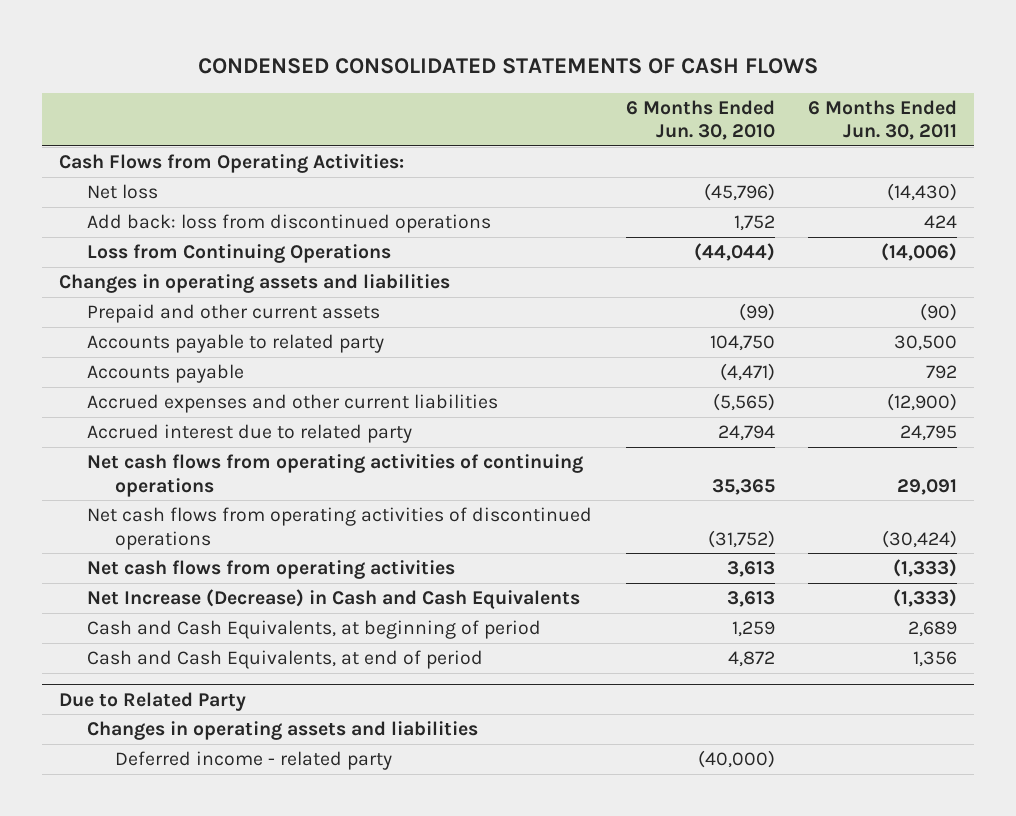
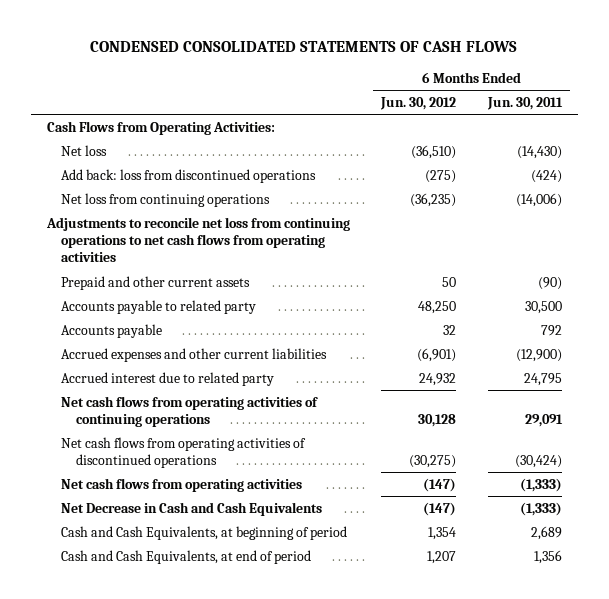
[625,99,775,141] 6 Months Ended Jun. 30, 2010 -> none
none -> [380,97,457,111] Jun. 30, 2012
[59,273,451,293] Changes in operating assets and liabilities -> none
[923,214,957,228] 424 -> [530,169,562,183] (424)
[87,243,392,263] Loss from Continuing Operations -> [61,192,271,207] Net loss from continuing operations
none -> [45,216,350,263] Adjustments to reconcile net loss from continuing operations to net cash flows from operating activities
[87,588,581,609] Net Increase (Decrease) in Cash and Cash Equivalents -> [61,501,323,516] Net Decrease in Cash and Cash Equivalents
[59,691,247,711] Due to Related Party -> none
[87,720,479,740] Changes in operating assets and liabilities -> none
[114,750,392,770] Deferred income - related party -> none

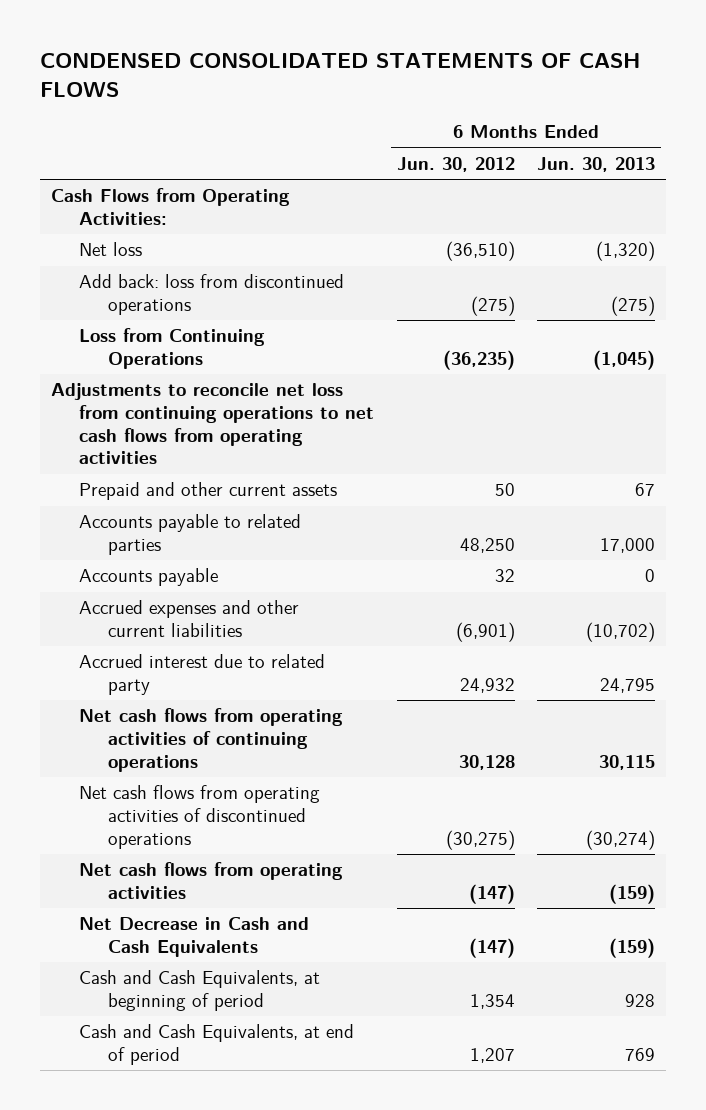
[486,97,563,111] Jun. 30, 2011 -> none
none -> [536,156,655,172] Jun. 30, 2013
[61,192,271,207] Net loss from continuing operations -> [79,328,266,370] Loss from Continuing Operations
[61,299,257,314] Accounts payable to related party -> [79,514,302,556] Accounts payable to related parties

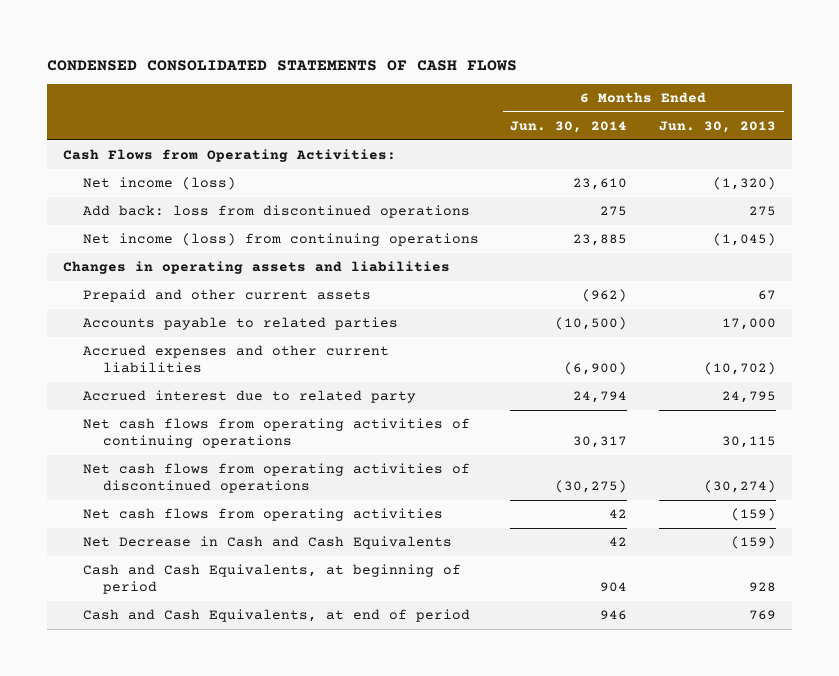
[396,156,515,172] Jun. 30, 2012 -> none
none -> [510,120,628,133] Jun. 30, 2014
[50,383,375,465] Adjustments to reconcile net loss from continuing operations to net cash flows from operating activities -> none
[79,242,143,257] Net loss -> [82,177,236,191] Net income (loss)
[610,296,655,317] (275) -> [748,206,776,217] 275
[79,328,266,370] Loss from Continuing Operations -> [82,233,479,247] Net income (loss) from continuing operations
none -> [63,261,451,275] Changes in operating assets and liabilities
[79,568,219,587] Accounts payable -> none

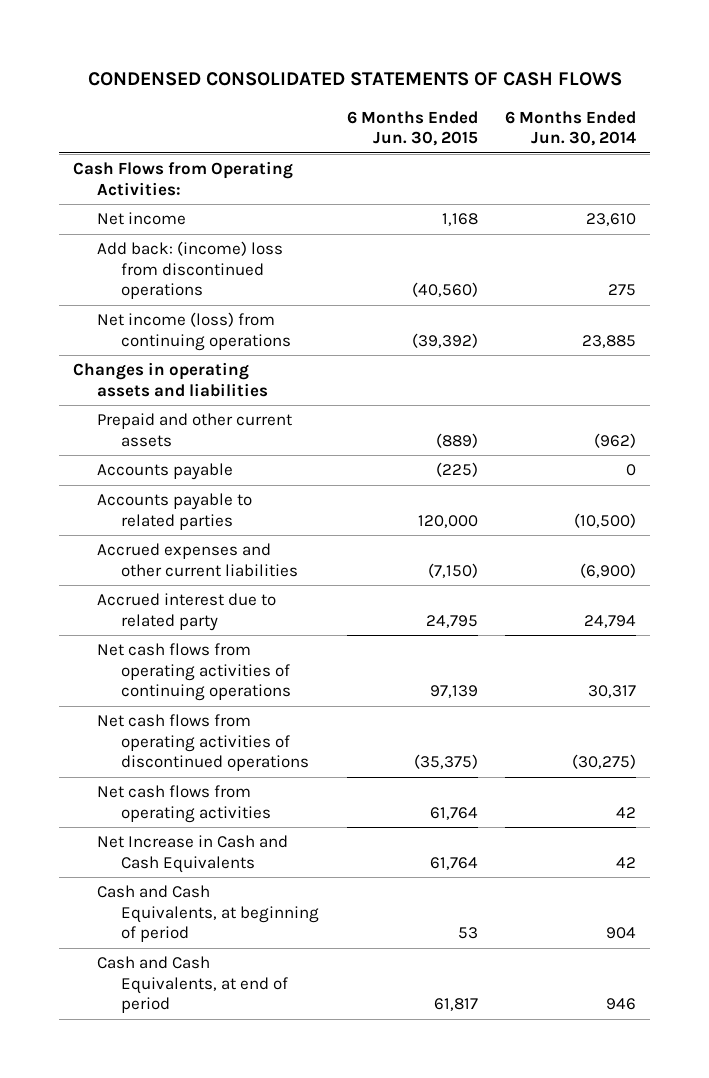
[658,120,776,133] Jun. 30, 2013 -> none
none -> [346,110,478,147] 6 Months Ended Jun. 30, 2015
[82,177,236,191] Net income (loss) -> [97,212,187,226] Net income
[82,205,470,219] Add back: loss from discontinued operations -> [97,241,284,300] Add back: (income) loss from discontinued operations
none -> [97,463,234,481] Accounts payable
[82,536,452,550] Net Decrease in Cash and Cash Equivalents -> [97,835,289,873] Net Increase in Cash and Cash Equivalents

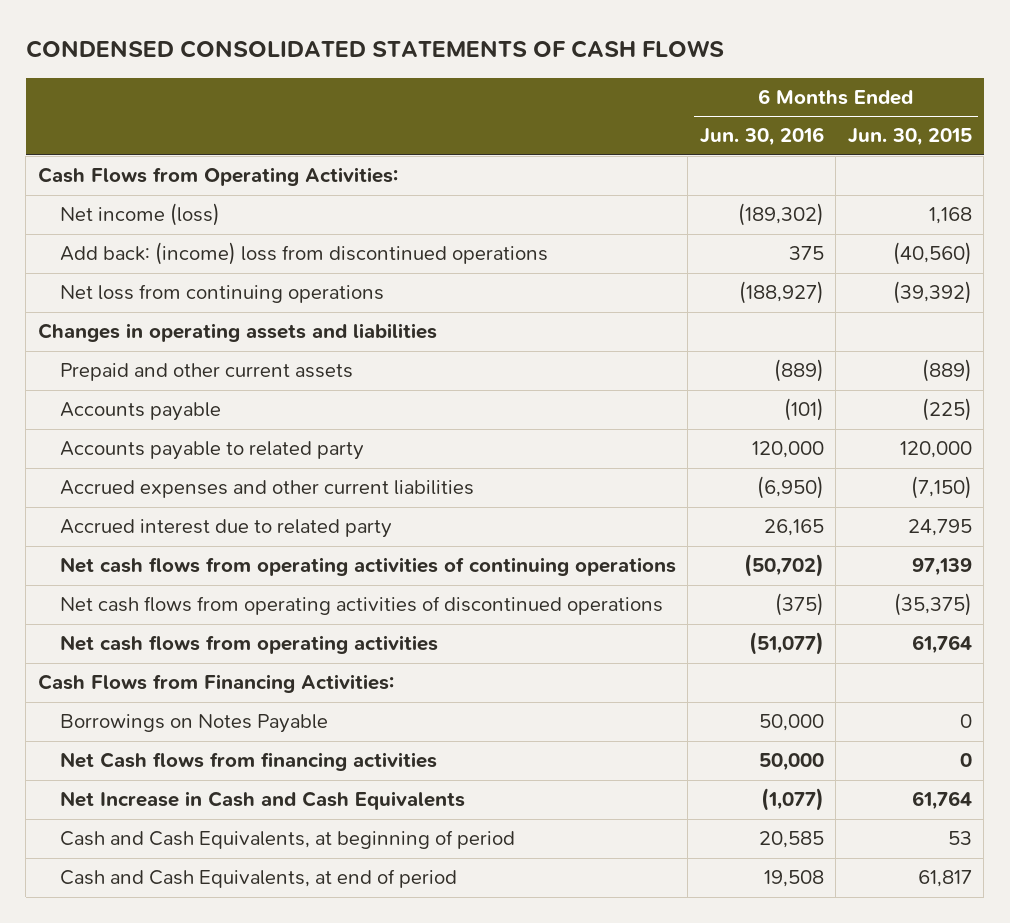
[505,110,637,147] 6 Months Ended Jun. 30, 2014 -> none
none -> [699,127,824,147] Jun. 30, 2016
[97,212,187,226] Net income -> [59,203,220,227] Net income (loss)
[97,312,292,351] Net income (loss) from continuing operations -> [59,284,384,304] Net loss from continuing operations
[97,493,253,530] Accounts payable to related parties -> [59,441,364,461] Accounts payable to related party
none -> [37,674,394,694] Cash Flows from Financing Activities:
none -> [59,714,328,734] Borrowings on Notes Payable
none -> [59,752,437,772] Net Cash flows from financing activities

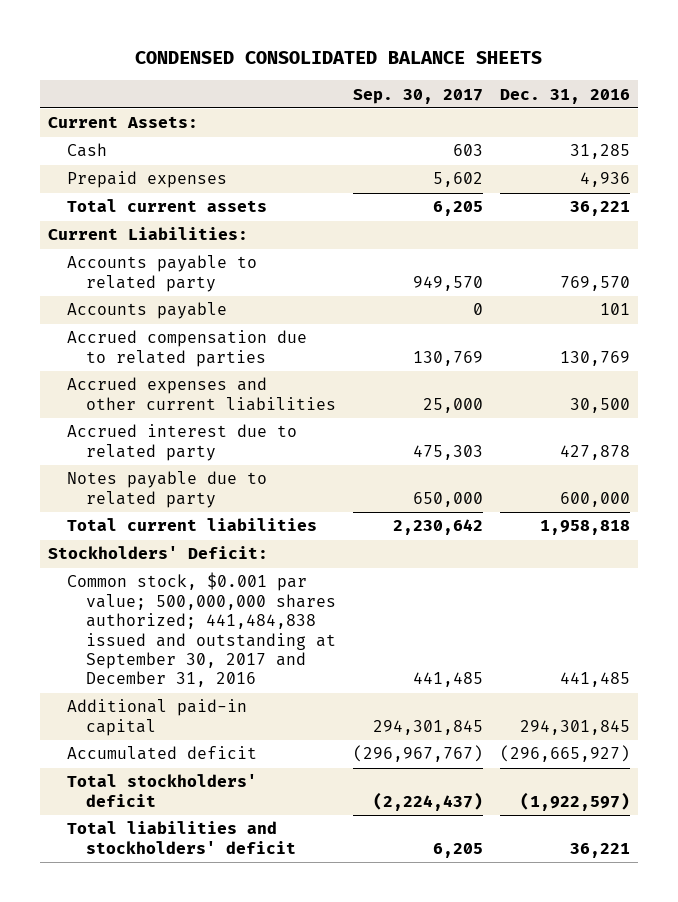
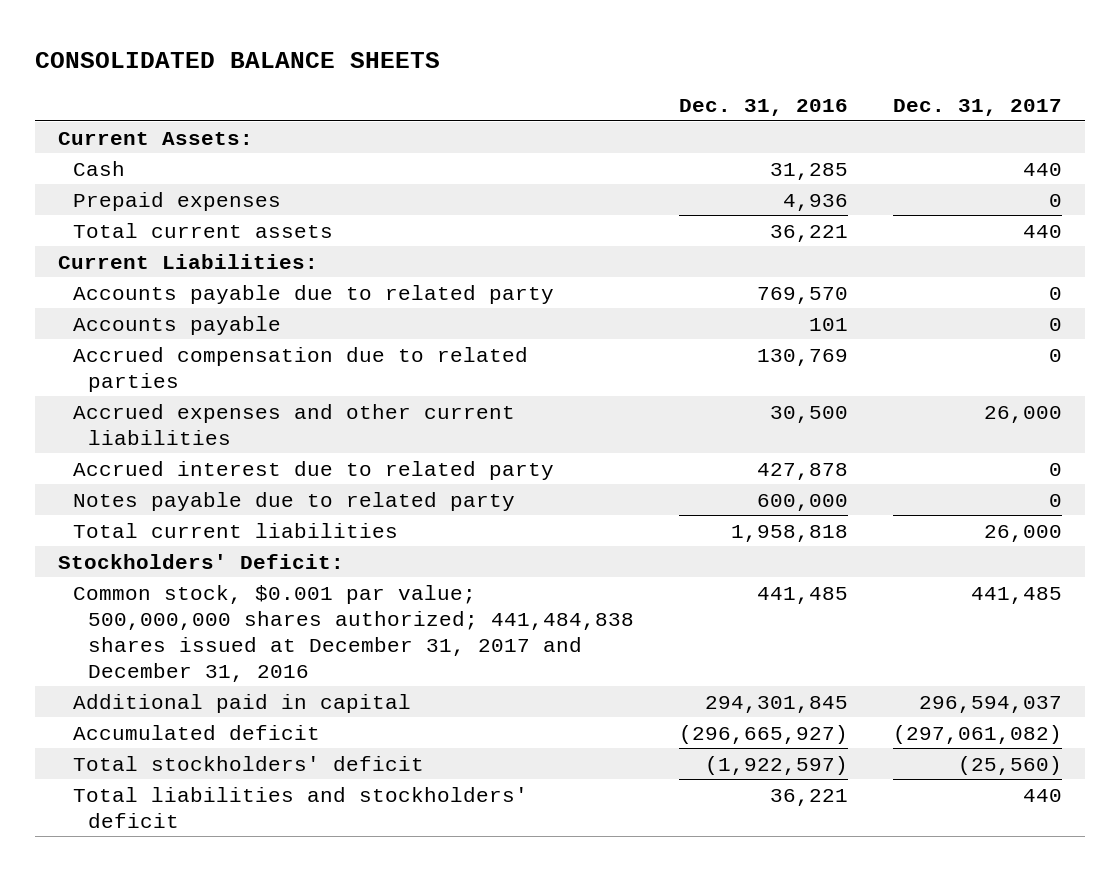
[134,51,542,65] CONDENSED CONSOLIDATED BALANCE SHEETS -> [35,52,441,69] CONSOLIDATED BALANCE SHEETS
[352,88,483,104] Sep. 30, 2017 -> none
none -> [893,98,1063,116] Dec. 31, 2017
[66,255,257,292] Accounts payable to related party -> [72,284,554,304] Accounts payable due to related party
[66,572,336,688] Common stock, $0.001 par value; 500,000,000 shares authorized; 441,484,838 issued and outstanding at September 30, 2017 and December 31, 2016 -> [72,584,634,682] Common stock, $0.001 par value; 500,000,000 shares authorized; 441,484,838 shares issued at December 31, 2017 and December 31, 2016
[66,699,247,736] Additional paid-in capital -> [72,693,411,713] Additional paid in capital

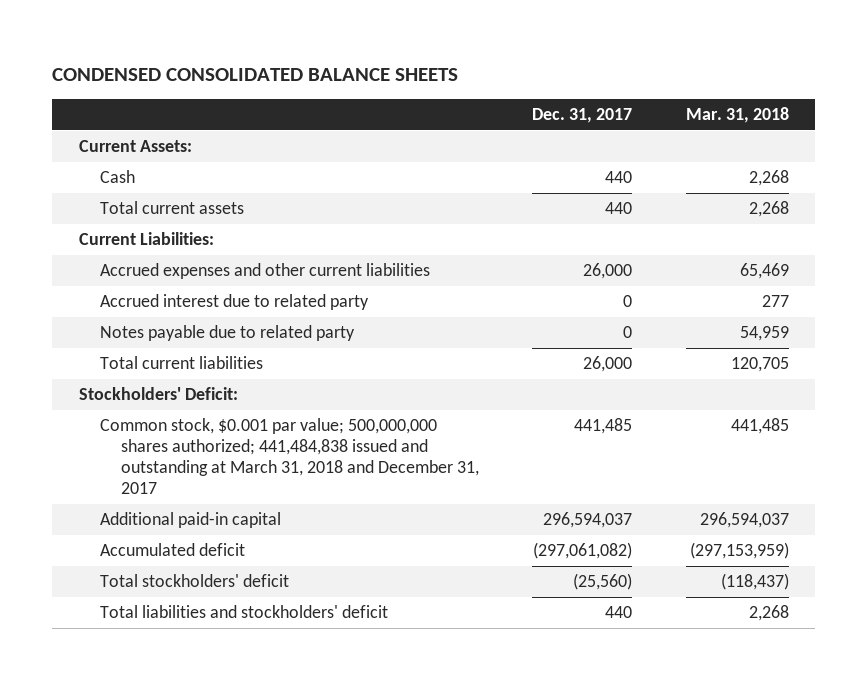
[35,52,441,69] CONSOLIDATED BALANCE SHEETS -> [52,67,459,81] CONDENSED CONSOLIDATED BALANCE SHEETS
[679,98,849,116] Dec. 31, 2016 -> none
none -> [685,107,789,124] Mar. 31, 2018
[72,191,281,211] Prepaid expenses -> none
[72,284,554,304] Accounts payable due to related party -> none
[72,315,281,335] Accounts payable -> none
[72,346,528,392] Accrued compensation due to related parties -> none
[72,584,634,682] Common stock, $0.001 par value; 500,000,000 shares authorized; 441,484,838 shares issued at December 31, 2017 and December 31, 2016 -> [99,418,479,495] Common stock, $0.001 par value; 500,000,000 shares authorized; 441,484,838 issued and outstanding at March 31, 2018 and December 31, 2017
[72,693,411,713] Additional paid in capital -> [99,512,281,529] Additional paid-in capital

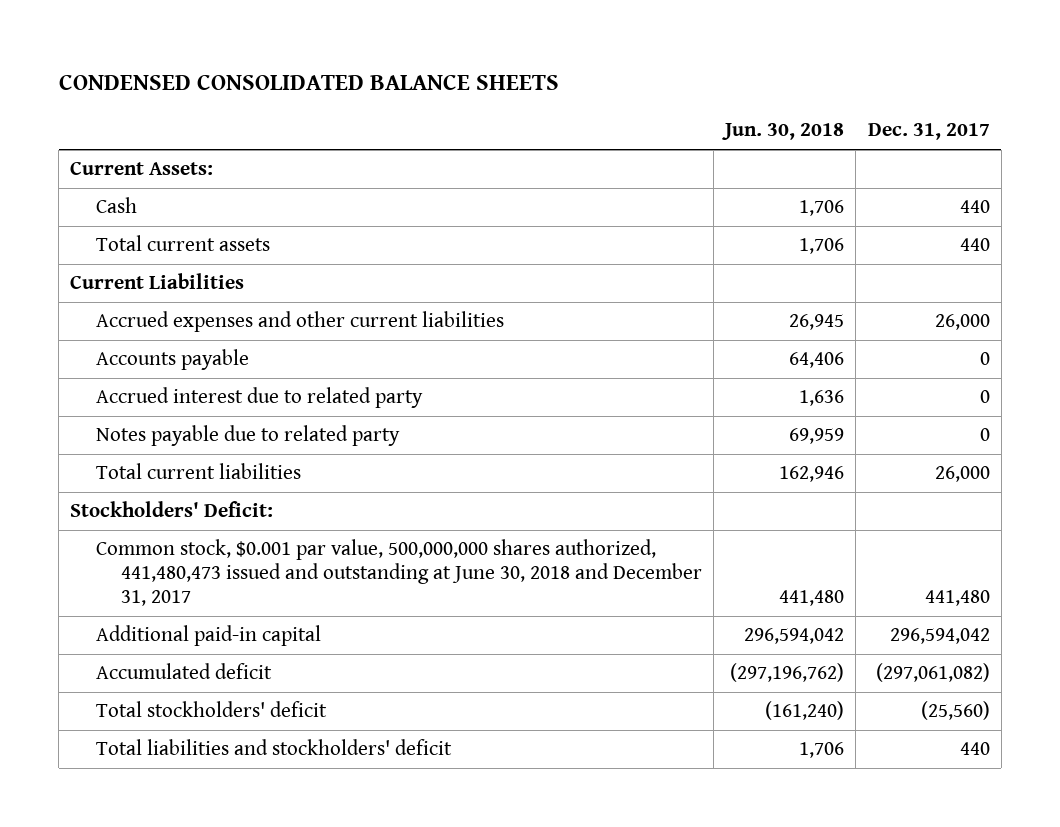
[685,107,789,124] Mar. 31, 2018 -> none
none -> [722,123,845,141] Jun. 30, 2018
[79,232,215,246] Current Liabilities: -> [70,273,245,290] Current Liabilities
none -> [95,349,249,371] Accounts payable
[99,418,479,495] Common stock, $0.001 par value; 500,000,000 shares authorized; 441,484,838 issued and outstanding at March 31, 2018 and December 31, 2017 -> [95,539,703,607] Common stock, $0.001 par value, 500,000,000 shares authorized, 441,480,473 issued and outstanding at June 30, 2018 and December 31, 2017
[574,418,633,435] 441,485 -> [924,590,990,607] 441,480
[543,512,633,529] 296,594,037 -> [889,628,990,645] 296,594,042

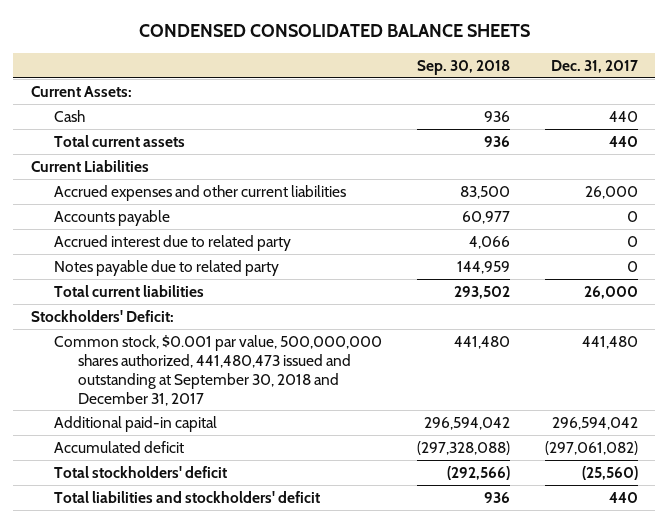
[722,123,845,141] Jun. 30, 2018 -> none
none -> [417,59,511,75] Sep. 30, 2018
[95,539,703,607] Common stock, $0.001 par value, 500,000,000 shares authorized, 441,480,473 issued and outstanding at June 30, 2018 and December 31, 2017 -> [54,334,383,406] Common stock, $0.001 par value, 500,000,000 shares authorized, 441,480,473 issued and outstanding at September 30, 2018 and December 31, 2017

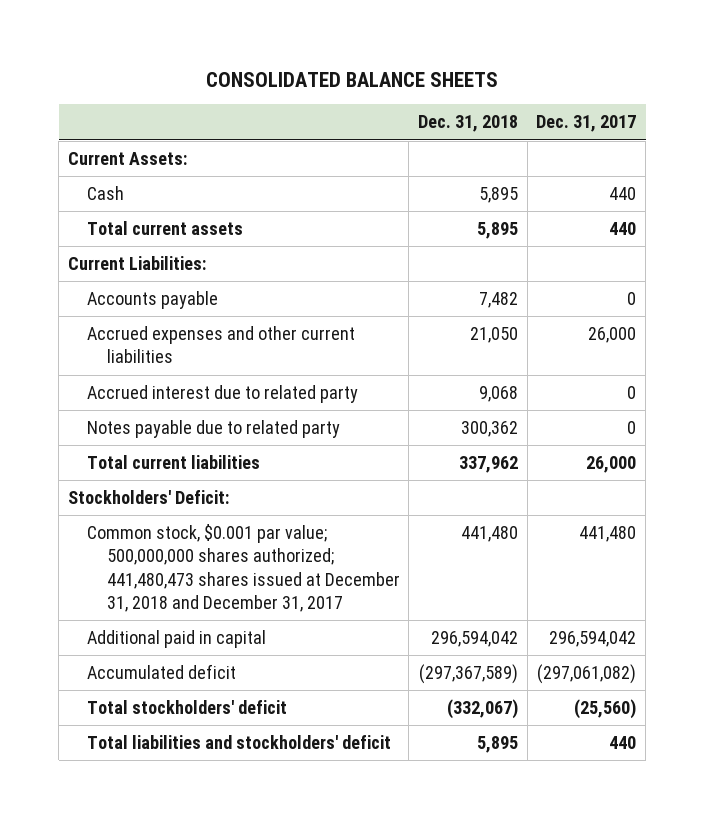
[139,24,531,38] CONDENSED CONSOLIDATED BALANCE SHEETS -> [206,71,499,87] CONSOLIDATED BALANCE SHEETS
[417,59,511,75] Sep. 30, 2018 -> none
none -> [418,115,519,133] Dec. 31, 2018
[30,159,149,172] Current Liabilities -> [67,255,206,270] Current Liabilities:
[54,184,347,201] Accrued expenses and other current liabilities -> [87,325,356,364] Accrued expenses and other current liabilities
[54,334,383,406] Common stock, $0.001 par value, 500,000,000 shares authorized, 441,480,473 issued and outstanding at September 30, 2018 and December 31, 2017 -> [87,523,400,612] Common stock, $0.001 par value; 500,000,000 shares authorized; 441,480,473 shares issued at December 31, 2018 and December 31, 2017
[54,415,218,432] Additional paid-in capital -> [87,629,267,648] Additional paid in capital

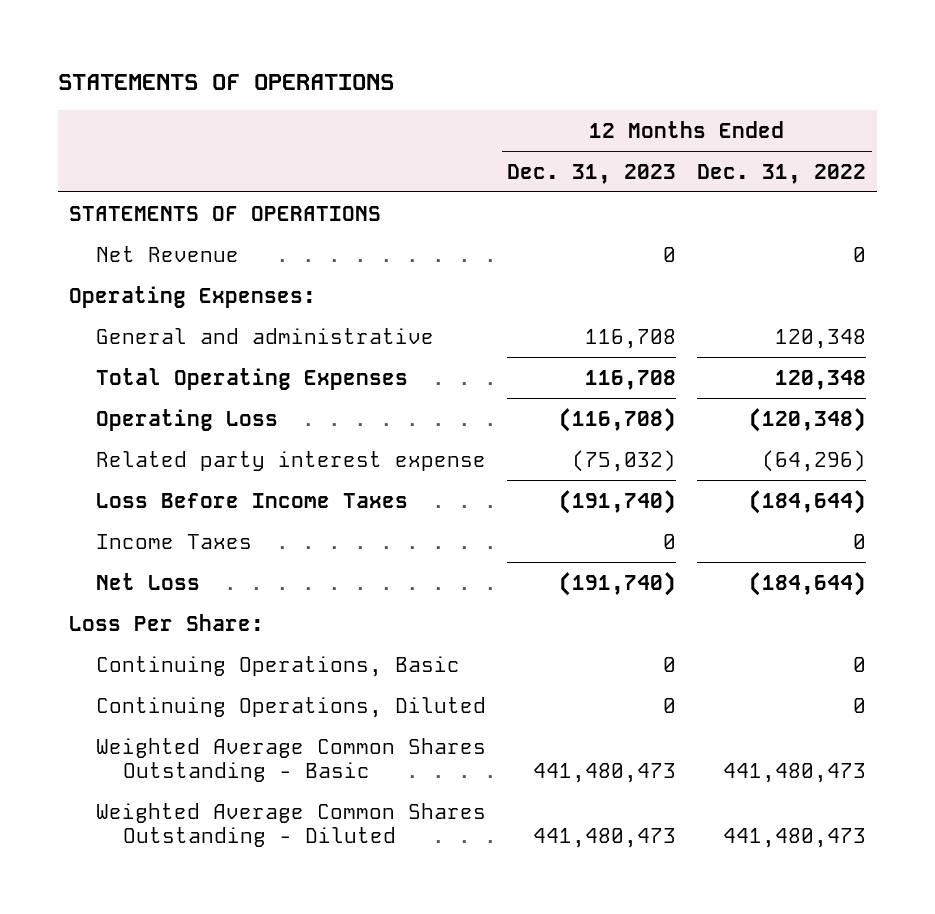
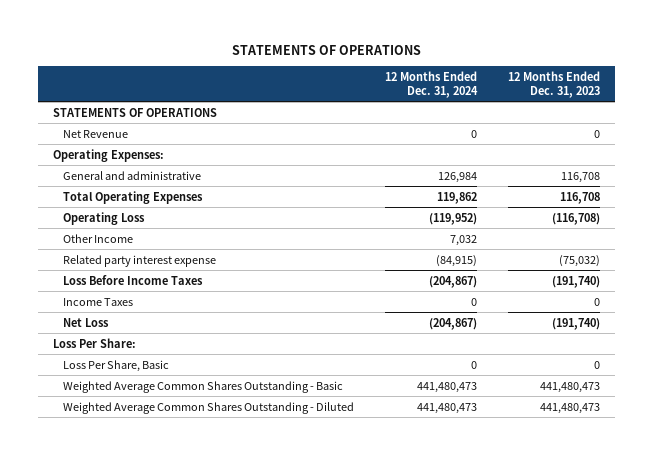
[697,163,867,184] Dec. 31, 2022 -> none
none -> [385,70,479,98] 12 Months Ended Dec. 31, 2024
none -> [63,233,134,243] Other Income
[96,696,487,718] Continuing Operations, Diluted -> none
[96,655,461,677] Continuing Operations, Basic -> [63,359,170,372] Loss Per Share, Basic

